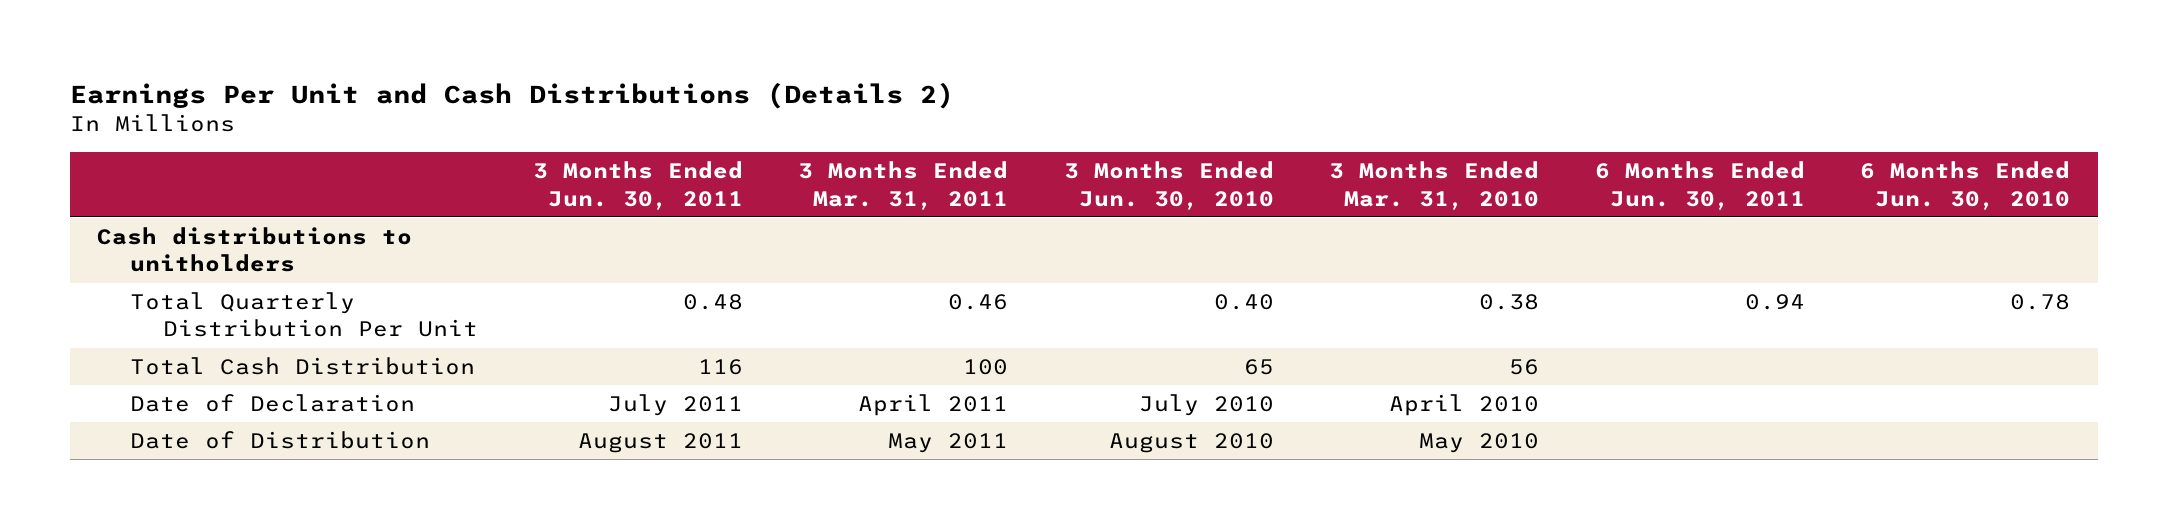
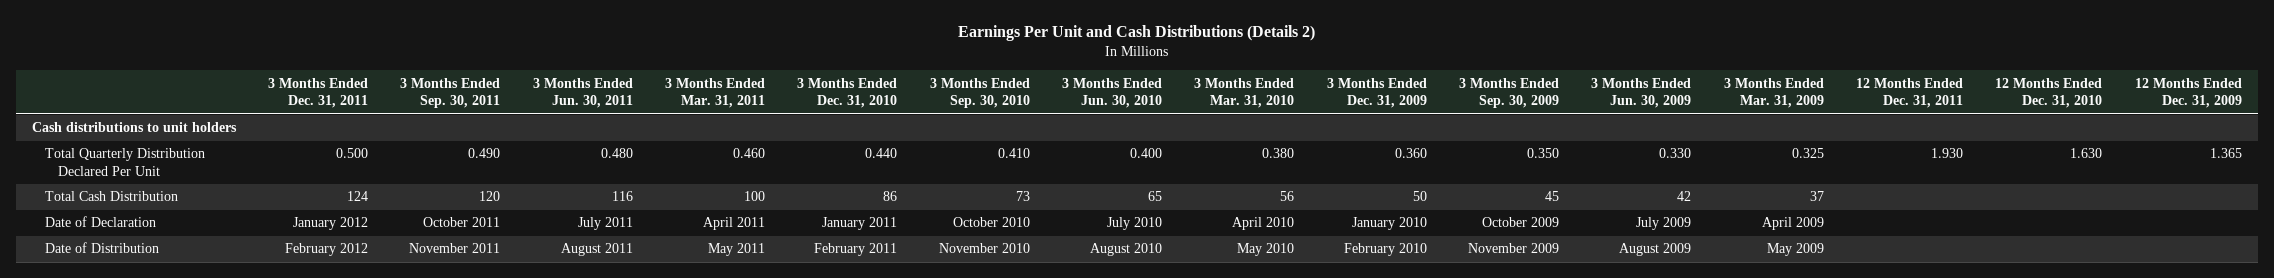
[1594,161,1805,210] 6 Months Ended Jun. 30, 2011 -> none
[1860,161,2071,210] 6 Months Ended Jun. 30, 2010 -> none
none -> [268,77,369,109] 3 Months Ended Dec. 31, 2011
none -> [400,77,501,109] 3 Months Ended Sep. 30, 2011
none -> [797,77,898,109] 3 Months Ended Dec. 31, 2010
none -> [929,77,1030,109] 3 Months Ended Sep. 30, 2010
none -> [1326,77,1427,109] 3 Months Ended Dec. 31, 2009
none -> [1459,77,1560,109] 3 Months Ended Sep. 30, 2009
none -> [1591,77,1692,109] 3 Months Ended Jun. 30, 2009
none -> [1723,77,1824,109] 3 Months Ended Mar. 31, 2009
none -> [1856,77,1964,109] 12 Months Ended Dec. 31, 2011
none -> [1995,77,2103,109] 12 Months Ended Dec. 31, 2010
none -> [2134,77,2242,109] 12 Months Ended Dec. 31, 2009
[97,227,413,273] Cash distributions to unitholders -> [31,122,237,133] Cash distributions to unit holders
[130,292,478,338] Total Quarterly Distribution Per Unit -> [44,148,205,176] Total Quarterly Distribution Declared Per Unit
[683,294,744,311] 0.48 -> [600,148,633,159] 0.480
[948,294,1009,311] 0.46 -> [733,148,766,159] 0.460
[1213,294,1274,311] 0.40 -> [1130,148,1163,159] 0.400
[1479,294,1540,311] 0.38 -> [1262,148,1295,159] 0.380

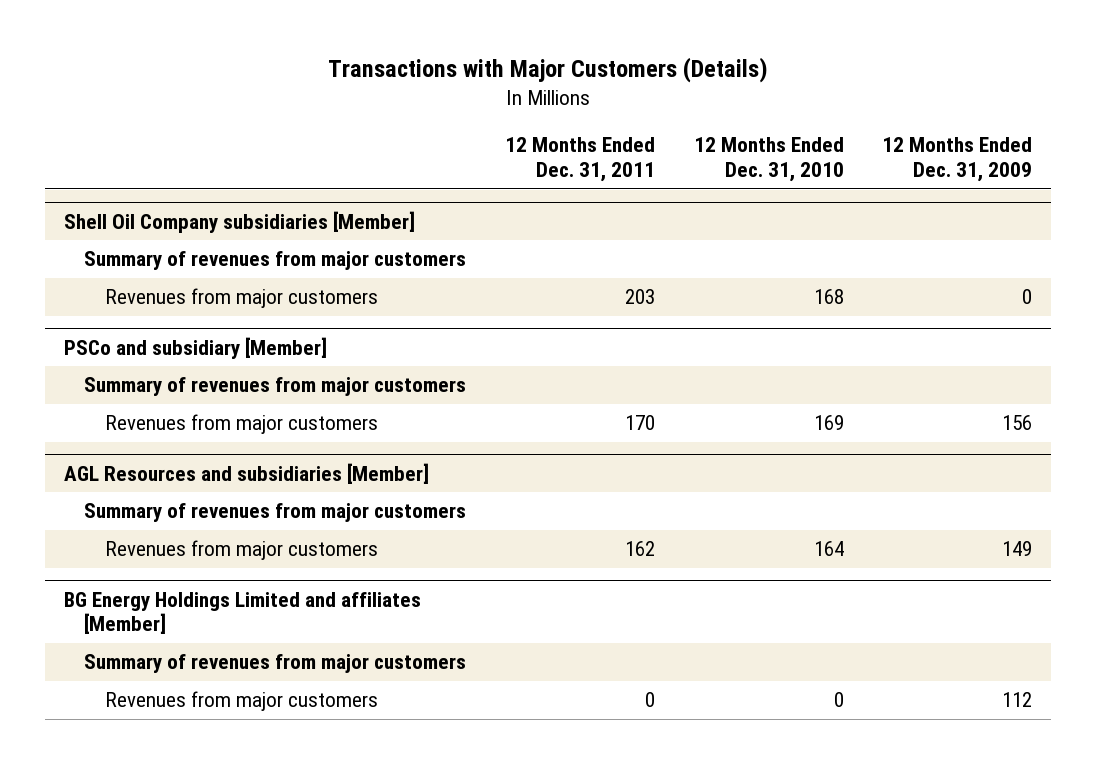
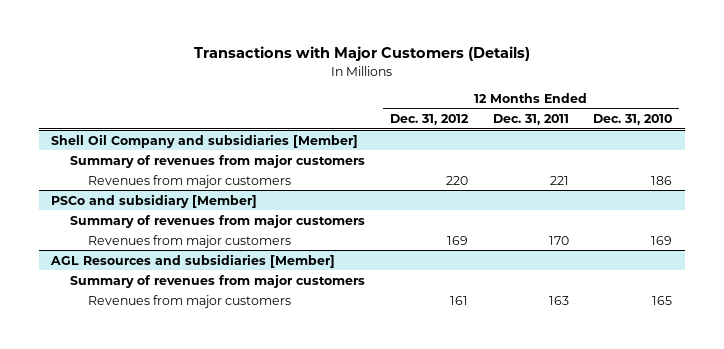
[882,137,1033,183] 12 Months Ended Dec. 31, 2009 -> none
none -> [389,114,469,126] Dec. 31, 2012
[63,210,415,233] Shell Oil Company subsidiaries [Member] -> [51,133,359,148] Shell Oil Company and subsidiaries [Member]
[624,289,655,305] 203 -> [549,175,569,185] 221
[813,289,844,305] 168 -> [651,175,673,185] 186
[63,591,421,635] BG Energy Holdings Limited and affiliates [Member] -> none
[84,654,467,674] Summary of revenues from major customers -> none
[104,691,378,712] Revenues from major customers -> none
[624,541,655,557] 162 -> [548,295,569,305] 163
[813,541,844,557] 164 -> [652,295,673,305] 165

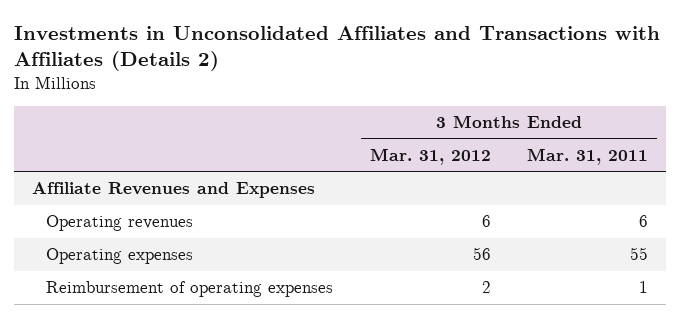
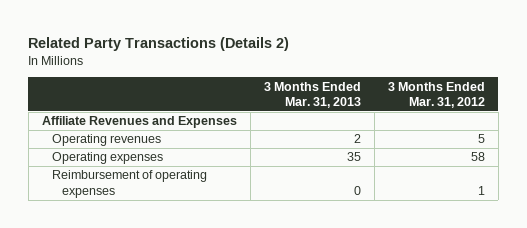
[14,26,661,72] Investments in Unconsolidated Affiliates and Transactions with Affiliates (Details 2) -> [28,36,290,51] Related Party Transactions (Details 2)
[527,147,649,165] Mar. 31, 2011 -> none
none -> [263,81,361,108] 3 Months Ended Mar. 31, 2013
[481,215,491,228] 6 -> [477,134,485,144] 5
[472,247,491,261] 56 -> [470,152,485,162] 58
[481,281,491,294] 2 -> [477,185,485,195] 1

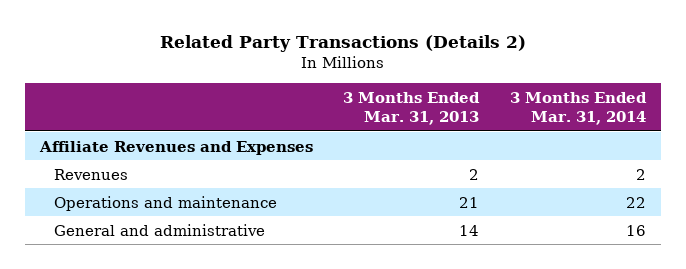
[387,81,485,108] 3 Months Ended Mar. 31, 2012 -> none
none -> [509,91,647,125] 3 Months Ended Mar. 31, 2014
[51,152,163,165] Operating expenses -> none
[51,170,207,198] Reimbursement of operating expenses -> none
[51,134,161,147] Operating revenues -> [53,168,128,180] Revenues
none -> [53,195,277,211] Operations and maintenance
none -> [53,223,265,236] General and administrative

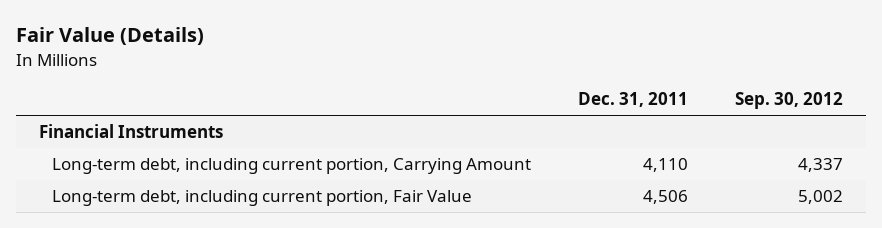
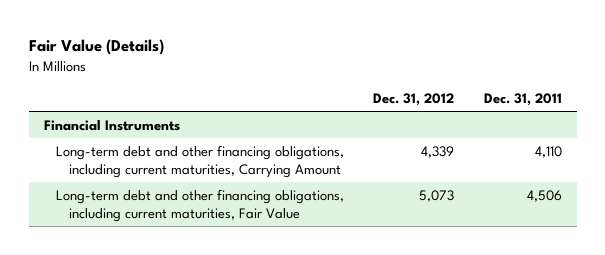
[734,92,843,110] Sep. 30, 2012 -> none
none -> [373,92,455,106] Dec. 31, 2012
[52,158,532,175] Long-term debt, including current portion, Carrying Amount -> [56,144,345,178] Long-term debt and other financing obligations, including current maturities, Carrying Amount
[52,190,473,207] Long-term debt, including current portion, Fair Value -> [56,188,345,222] Long-term debt and other financing obligations, including current maturities, Fair Value

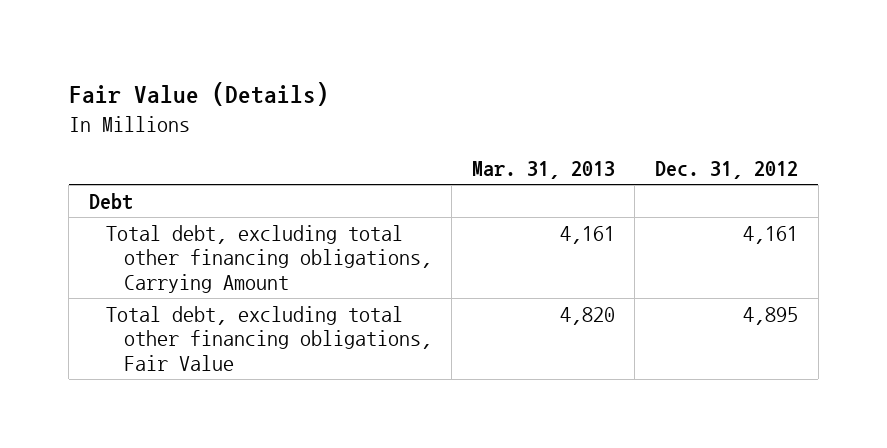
[483,92,562,106] Dec. 31, 2011 -> none
none -> [471,161,615,180] Mar. 31, 2013
[43,119,180,131] Financial Instruments -> [88,192,133,210] Debt
[56,144,345,178] Long-term debt and other financing obligations, including current maturities, Carrying Amount -> [106,224,432,294] Total debt, excluding total other financing obligations, Carrying Amount
[421,145,455,158] 4,339 -> [743,225,799,244] 4,161
[56,188,345,222] Long-term debt and other financing obligations, including current maturities, Fair Value -> [106,305,432,372] Total debt, excluding total other financing obligations, Fair Value
[419,189,455,202] 5,073 -> [743,306,799,325] 4,895

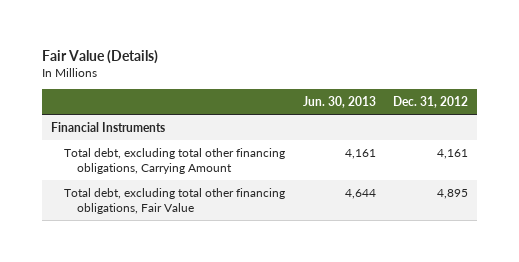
[471,161,615,180] Mar. 31, 2013 -> none
none -> [302,95,376,108] Jun. 30, 2013
[88,192,133,210] Debt -> [50,121,165,132] Financial Instruments

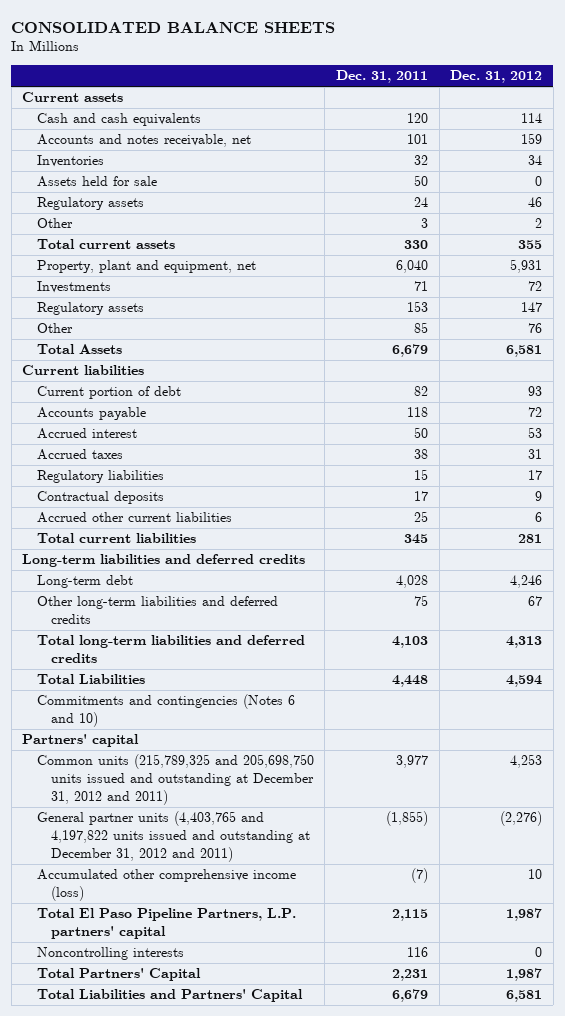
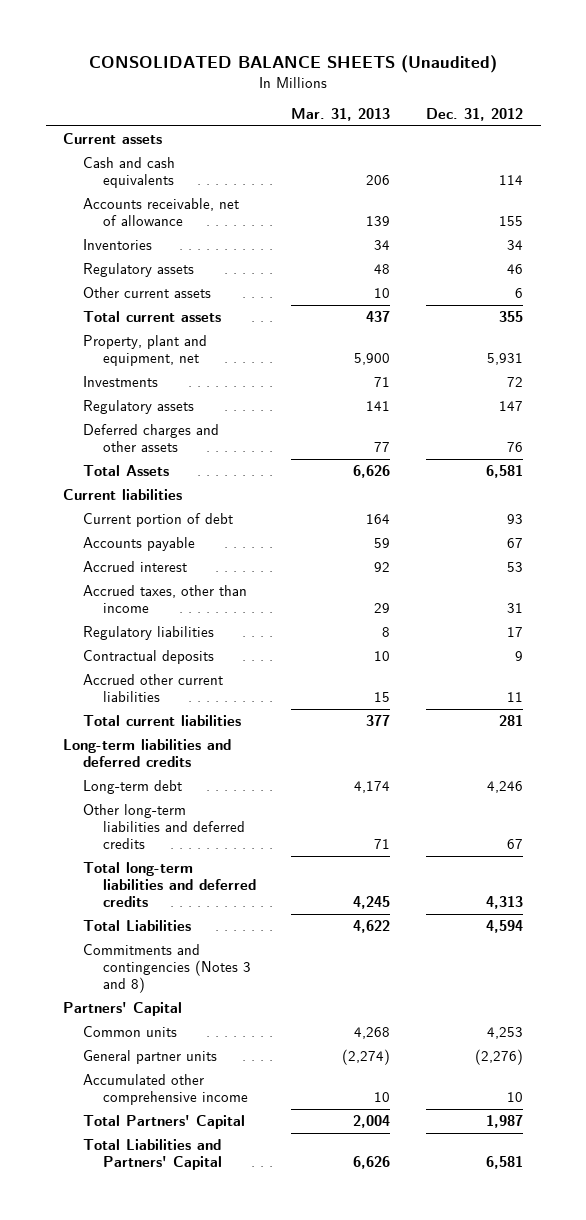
[11,21,336,33] CONSOLIDATED BALANCE SHEETS -> [89,55,498,74] CONSOLIDATED BALANCE SHEETS (Unaudited)
[336,70,429,84] Dec. 31, 2011 -> none
none -> [291,108,391,122] Mar. 31, 2013
[36,134,251,148] Accounts and notes receivable, net -> [82,197,239,226] Accounts receivable, net of allowance
[521,133,543,145] 159 -> [498,215,523,226] 155
[36,176,157,188] Assets held for sale -> none
[36,218,73,229] Other -> [82,286,211,298] Other current assets
[535,218,543,229] 2 -> [514,287,523,298] 6
[36,323,73,334] Other -> [82,423,219,452] Deferred charges and other assets
[528,407,543,418] 72 -> [506,537,523,548] 67
[36,449,123,461] Accrued taxes -> [82,584,247,613] Accrued taxes, other than income
[535,512,543,523] 6 -> [506,691,523,702] 11
[36,908,296,940] Total El Paso Pipeline Partners, L.P. partners' capital -> none
[36,947,184,961] Noncontrolling interests -> none
[36,694,295,728] Commitments and contingencies (Notes 6 and 10) -> [82,943,251,994] Commitments and contingencies (Notes 3 and 8)
[22,734,140,748] Partners' capital -> [63,1001,183,1016] Partners' Capital
[36,754,315,805] Common units (215,789,325 and 205,698,750 units issued and outstanding at December 31, 2012 and 2011) -> [82,1025,177,1037] Common units
[36,811,311,862] General partner units (4,403,765 and 4,197,822 units issued and outstanding at December 31, 2012 and 2011) -> [82,1049,217,1064] General partner units
[36,869,296,902] Accumulated other comprehensive income (loss) -> [82,1073,248,1105] Accumulated other comprehensive income

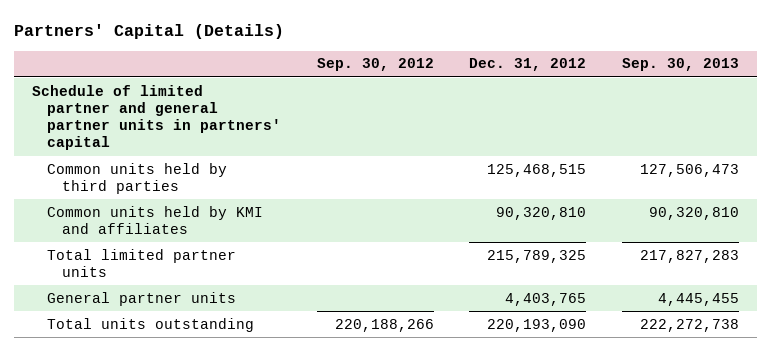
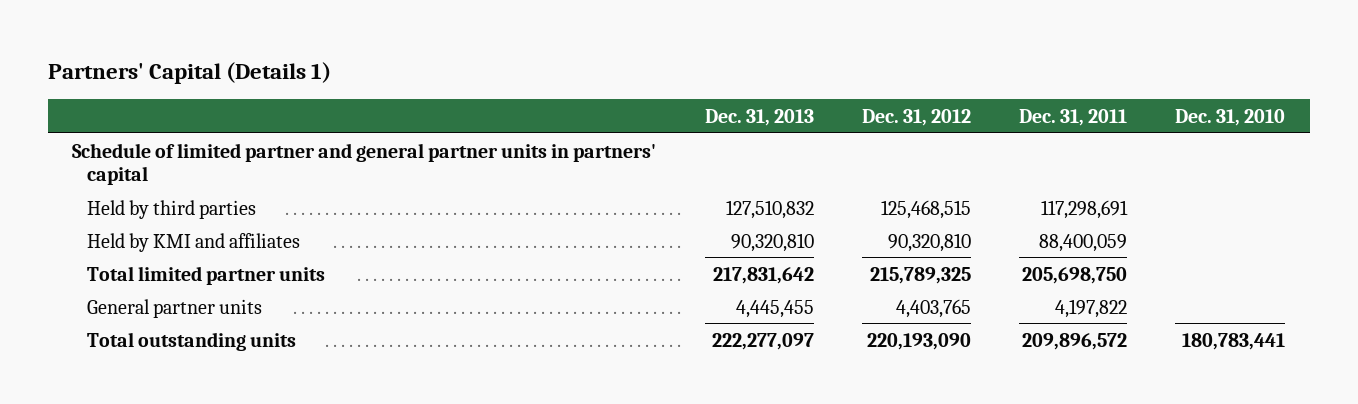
[14,24,285,40] Partners' Capital (Details) -> [48,62,332,85] Partners' Capital (Details 1)
[316,58,434,72] Sep. 30, 2012 -> none
[621,58,739,72] Sep. 30, 2013 -> none
none -> [704,108,814,126] Dec. 31, 2013
none -> [1019,108,1128,126] Dec. 31, 2011
none -> [1175,108,1286,126] Dec. 31, 2010
[46,162,227,194] Common units held by third parties -> [86,199,256,219] Held by third parties
[46,205,263,234] Common units held by KMI and affiliates -> [86,232,300,252] Held by KMI and affiliates
[46,317,254,332] Total units outstanding -> [86,331,296,351] Total outstanding units

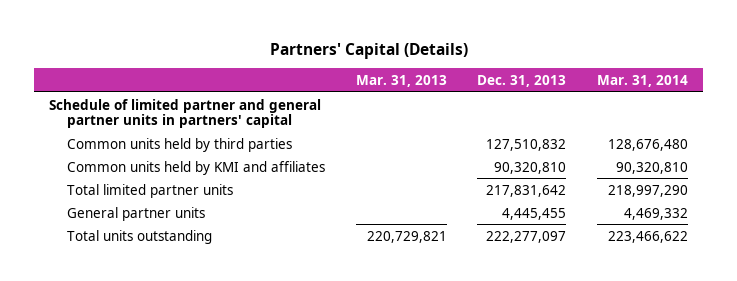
[48,62,332,85] Partners' Capital (Details 1) -> [269,42,468,59] Partners' Capital (Details)
[861,108,971,126] Dec. 31, 2012 -> none
[1019,108,1128,126] Dec. 31, 2011 -> none
[1175,108,1286,126] Dec. 31, 2010 -> none
none -> [355,74,447,87] Mar. 31, 2013
none -> [596,74,688,87] Mar. 31, 2014
[86,199,256,219] Held by third parties -> [67,137,293,152] Common units held by third parties
[86,232,300,252] Held by KMI and affiliates -> [67,160,326,175] Common units held by KMI and affiliates
[86,331,296,351] Total outstanding units -> [67,229,213,244] Total units outstanding

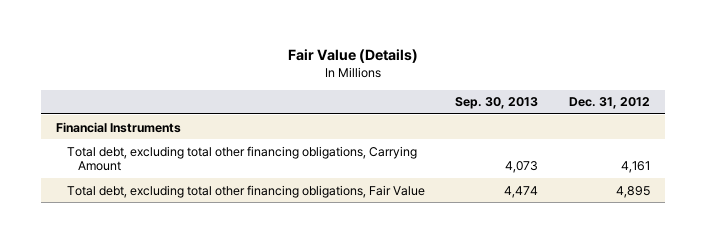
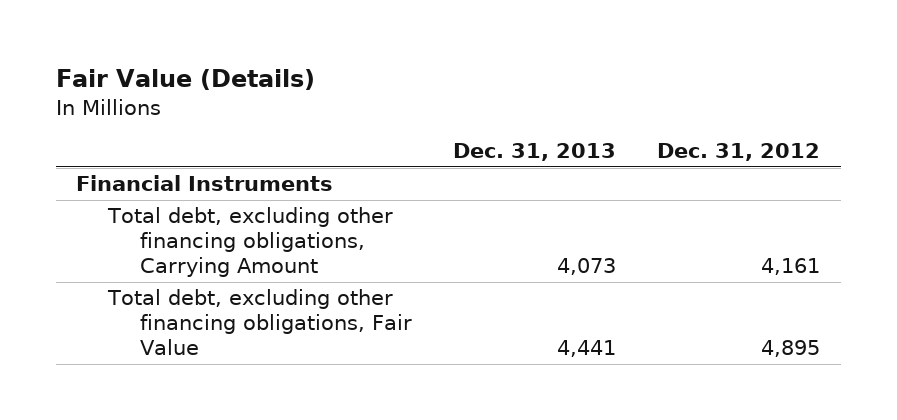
[455,97,539,110] Sep. 30, 2013 -> none
none -> [452,143,616,162] Dec. 31, 2013
[66,145,417,172] Total debt, excluding total other financing obligations, Carrying Amount -> [107,207,394,278] Total debt, excluding other financing obligations, Carrying Amount
[66,184,425,198] Total debt, excluding total other financing obligations, Fair Value -> [107,289,412,356] Total debt, excluding other financing obligations, Fair Value

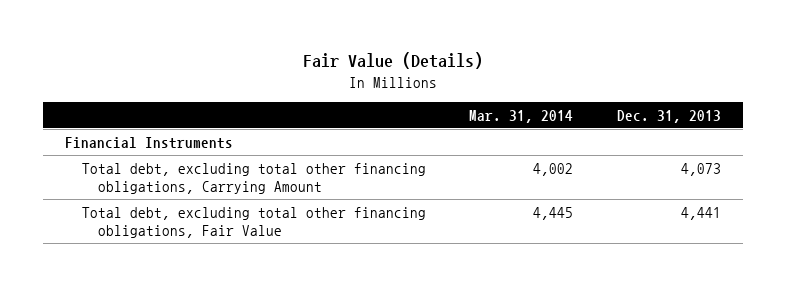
[657,143,821,162] Dec. 31, 2012 -> none
none -> [469,109,574,123] Mar. 31, 2014
[107,207,394,278] Total debt, excluding other financing obligations, Carrying Amount -> [81,162,426,195] Total debt, excluding total other financing obligations, Carrying Amount
[107,289,412,356] Total debt, excluding other financing obligations, Fair Value -> [81,206,426,239] Total debt, excluding total other financing obligations, Fair Value

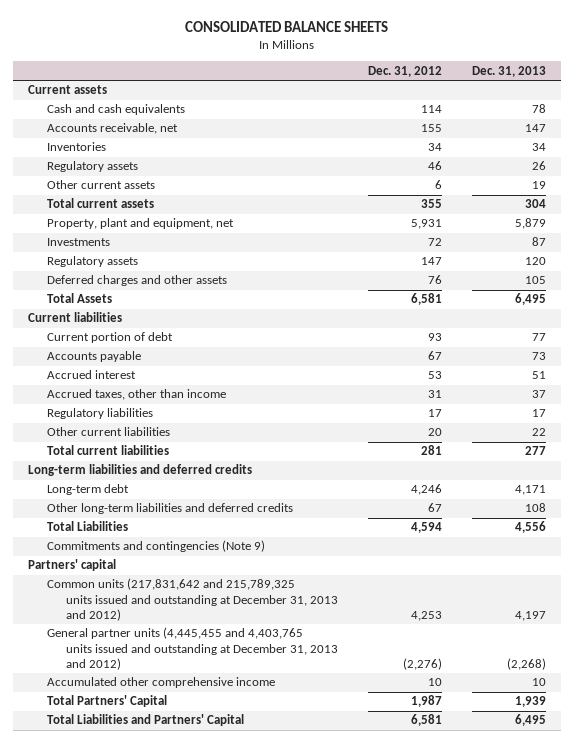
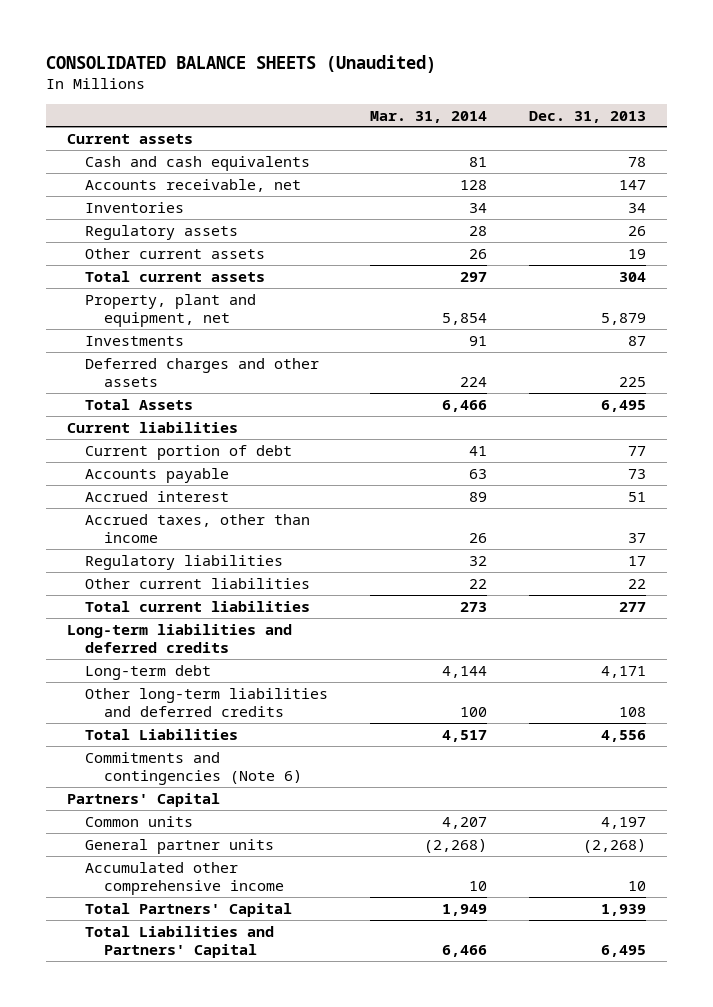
[184,21,388,33] CONSOLIDATED BALANCE SHEETS -> [45,54,436,73] CONSOLIDATED BALANCE SHEETS (Unaudited)
[367,65,442,77] Dec. 31, 2012 -> none
none -> [370,110,488,123] Mar. 31, 2014
[46,256,138,268] Regulatory assets -> none
[524,276,546,285] 105 -> [618,377,646,388] 225
[46,540,265,553] Commitments and contingencies (Note 9) -> [85,751,302,786] Commitments and contingencies (Note 6)
[27,559,116,572] Partners' capital -> [66,792,220,807] Partners' Capital
[46,578,338,622] Common units (217,831,642 and 215,789,325 units issued and outstanding at December 31, 2013 and 2012) -> [85,815,194,827] Common units
[46,627,338,671] General partner units (4,445,455 and 4,403,765 units issued and outstanding at December 31, 2013 and 2012) -> [85,838,275,854] General partner units

